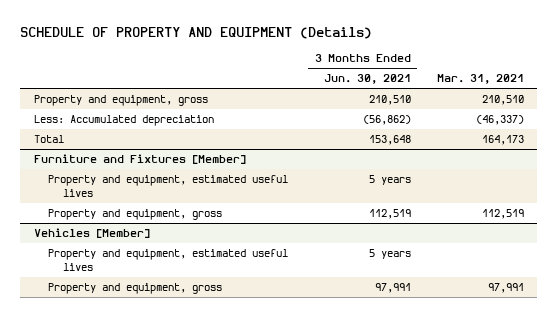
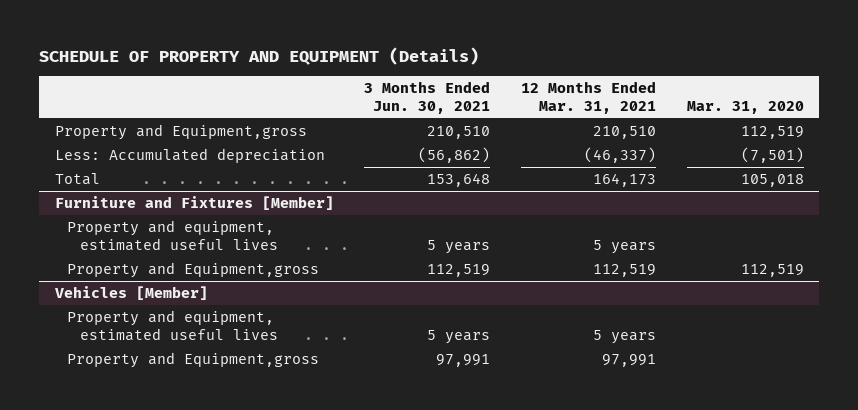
[436,74,524,85] Mar. 31, 2021 -> none
none -> [520,81,656,115] 12 Months Ended Mar. 31, 2021
none -> [686,101,804,115] Mar. 31, 2020
[33,95,208,107] Property and equipment, gross -> [54,123,307,140] Property and Equipment,gross
[48,209,223,221] Property and equipment, gross -> [67,261,320,278] Property and Equipment,gross
[48,283,223,295] Property and equipment, gross -> [67,351,320,368] Property and Equipment,gross

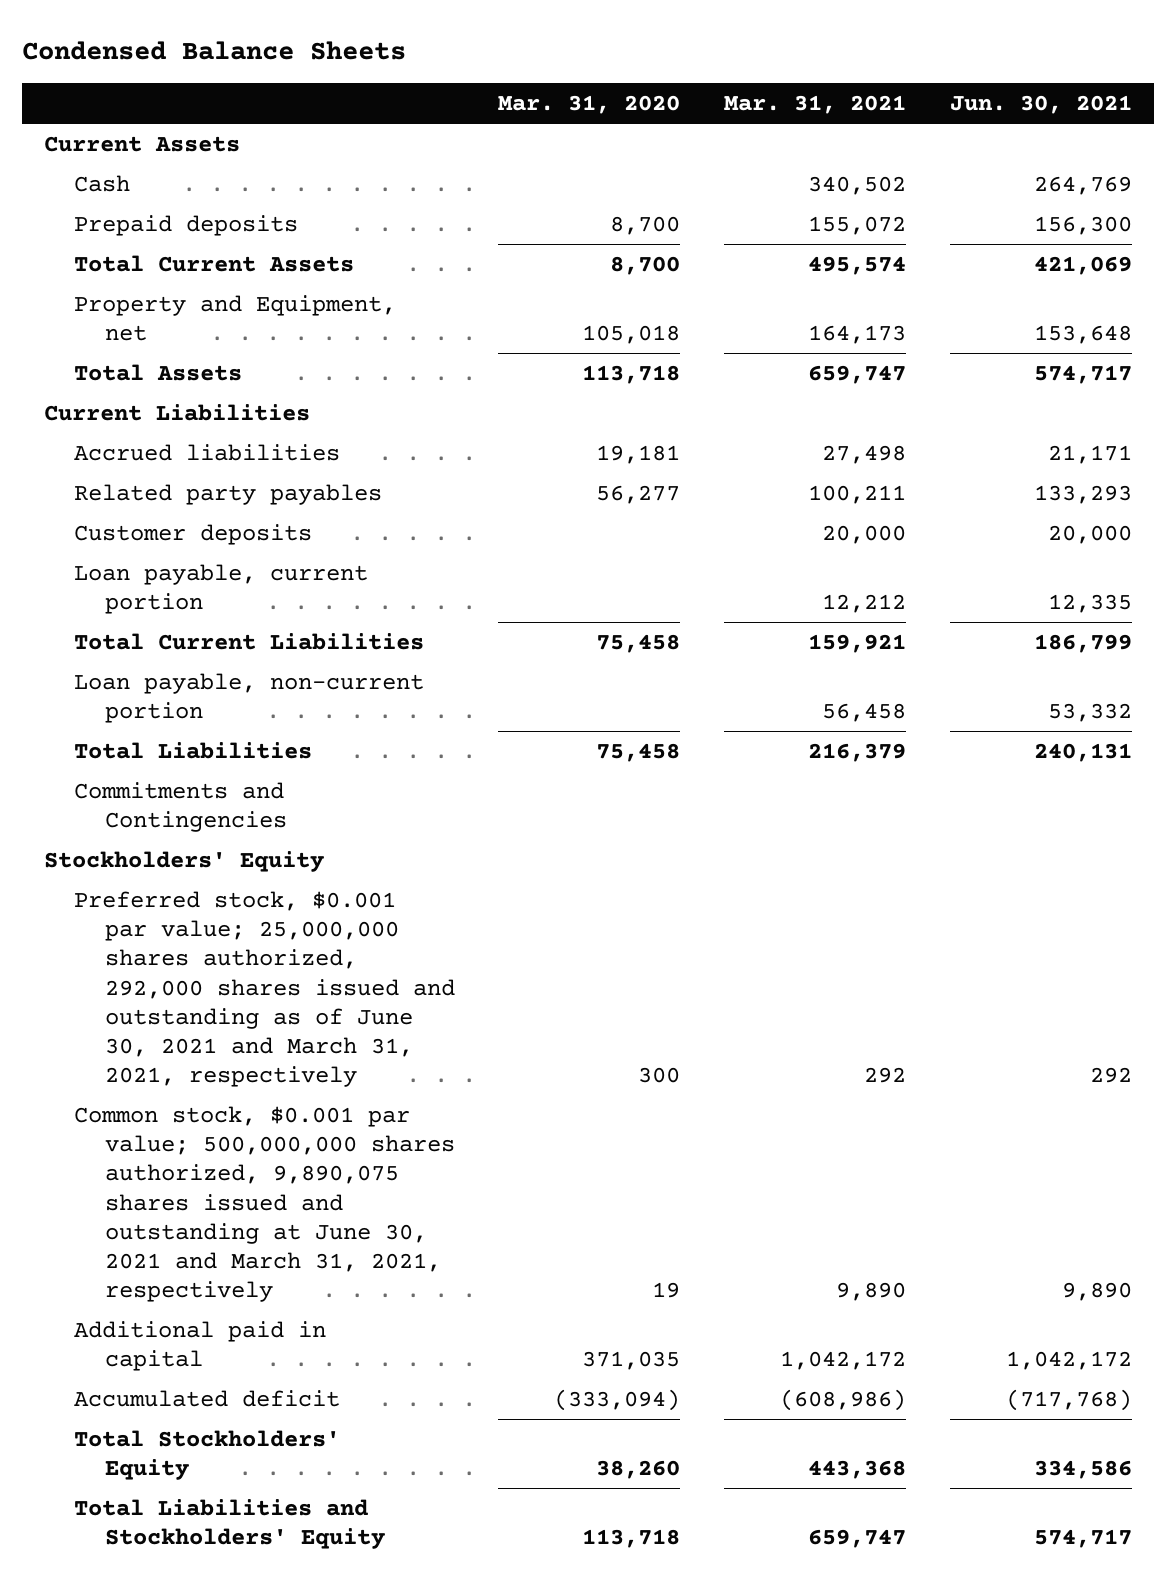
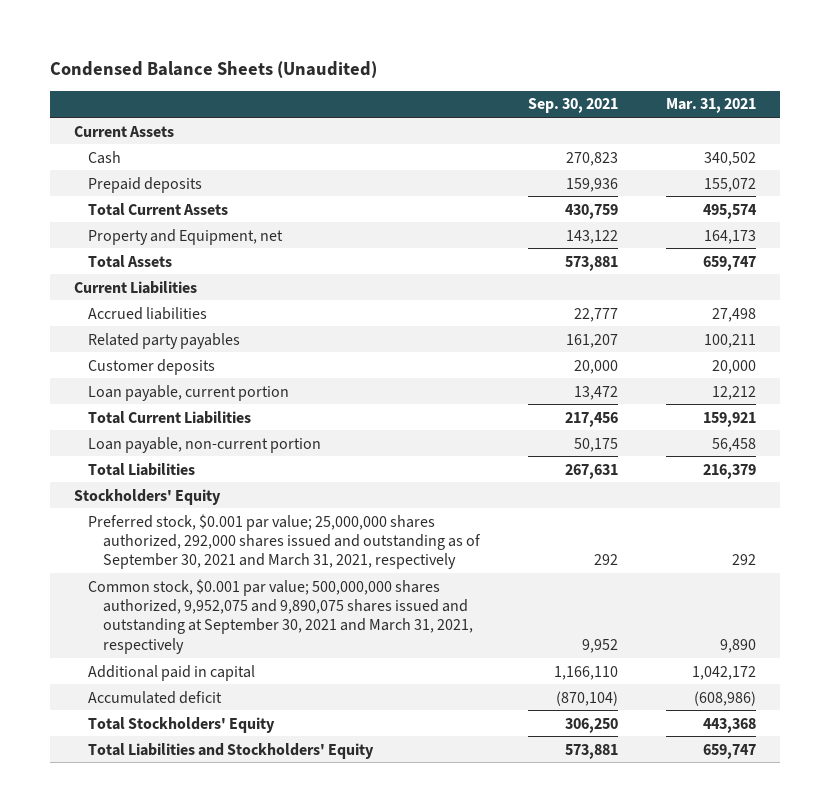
[22,41,407,61] Condensed Balance Sheets -> [49,60,377,78] Condensed Balance Sheets (Unaudited)
[498,95,681,115] Mar. 31, 2020 -> none
[949,95,1132,115] Jun. 30, 2021 -> none
none -> [527,98,618,114] Sep. 30, 2021
[74,781,287,833] Commitments and Contingencies -> none
[74,890,455,1088] Preferred stock, $0.001 par value; 25,000,000 shares authorized, 292,000 shares issued and outstanding as of June 30, 2021 and March 31, 2021, respectively -> [88,513,481,570] Preferred stock, $0.001 par value; 25,000,000 shares authorized, 292,000 shares issued and outstanding as of September 30, 2021 and March 31, 2021, respectively
[74,1105,455,1303] Common stock, $0.001 par value; 500,000,000 shares authorized, 9,890,075 shares issued and outstanding at June 30, 2021 and March 31, 2021, respectively -> [88,578,473,654] Common stock, $0.001 par value; 500,000,000 shares authorized, 9,952,075 and 9,890,075 shares issued and outstanding at September 30, 2021 and March 31, 2021, respectively

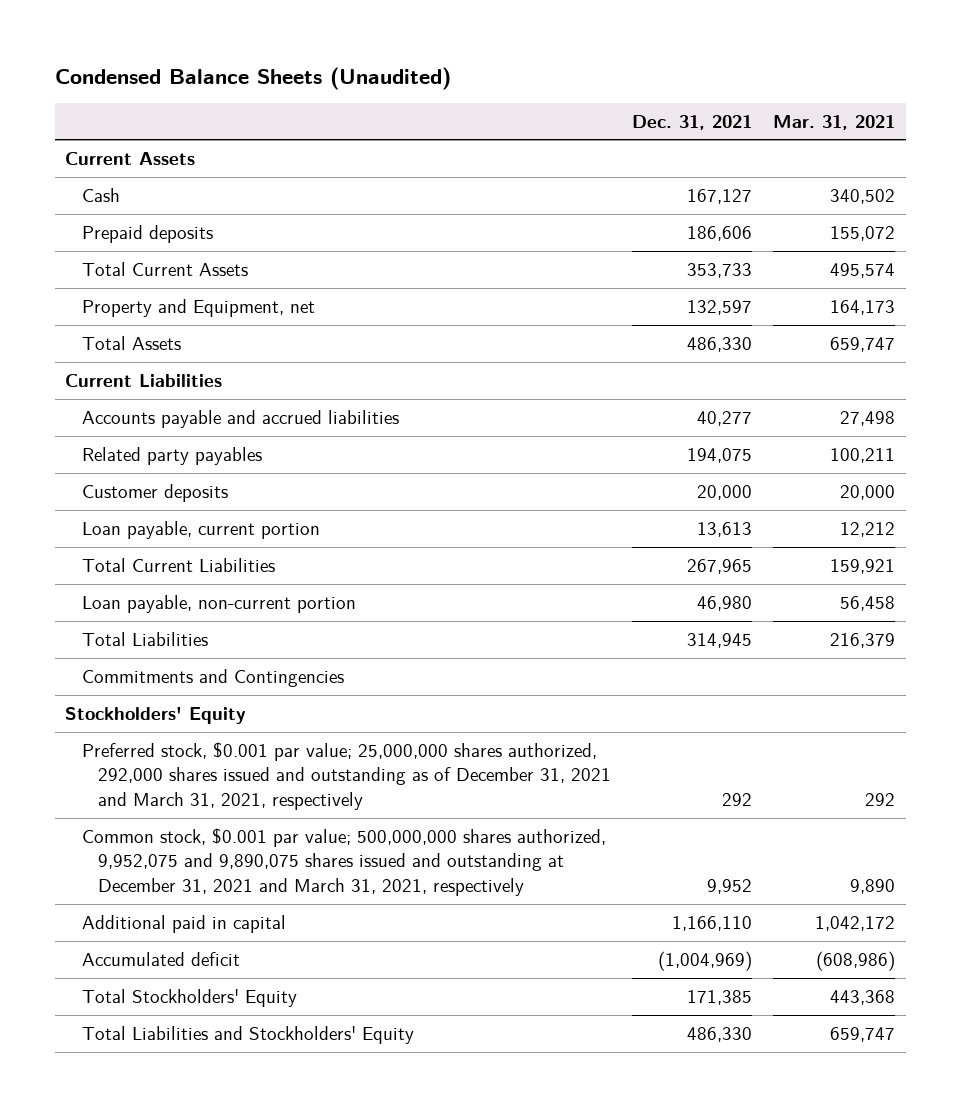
[527,98,618,114] Sep. 30, 2021 -> none
none -> [632,114,753,130] Dec. 31, 2021
[88,306,208,320] Accrued liabilities -> [81,410,399,429] Accounts payable and accrued liabilities
none -> [81,669,344,688] Commitments and Contingencies
[88,513,481,570] Preferred stock, $0.001 par value; 25,000,000 shares authorized, 292,000 shares issued and outstanding as of September 30, 2021 and March 31, 2021, respectively -> [81,742,612,810] Preferred stock, $0.001 par value; 25,000,000 shares authorized, 292,000 shares issued and outstanding as of December 31, 2021 and March 31, 2021, respectively
[88,578,473,654] Common stock, $0.001 par value; 500,000,000 shares authorized, 9,952,075 and 9,890,075 shares issued and outstanding at September 30, 2021 and March 31, 2021, respectively -> [81,828,606,896] Common stock, $0.001 par value; 500,000,000 shares authorized, 9,952,075 and 9,890,075 shares issued and outstanding at December 31, 2021 and March 31, 2021, respectively

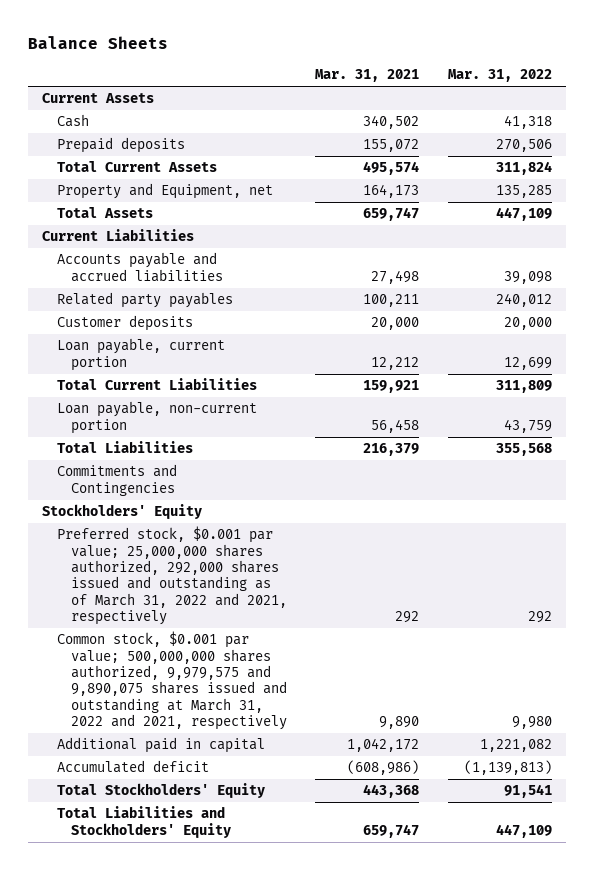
[54,66,451,90] Condensed Balance Sheets (Unaudited) -> [28,36,169,50] Balance Sheets
[632,114,753,130] Dec. 31, 2021 -> none
none -> [447,69,552,83] Mar. 31, 2022
[81,742,612,810] Preferred stock, $0.001 par value; 25,000,000 shares authorized, 292,000 shares issued and outstanding as of December 31, 2021 and March 31, 2021, respectively -> [56,526,288,626] Preferred stock, $0.001 par value; 25,000,000 shares authorized, 292,000 shares issued and outstanding as of March 31, 2022 and 2021, respectively
[81,828,606,896] Common stock, $0.001 par value; 500,000,000 shares authorized, 9,952,075 and 9,890,075 shares issued and outstanding at December 31, 2021 and March 31, 2021, respectively -> [56,631,288,731] Common stock, $0.001 par value; 500,000,000 shares authorized, 9,979,575 and 9,890,075 shares issued and outstanding at March 31, 2022 and 2021, respectively

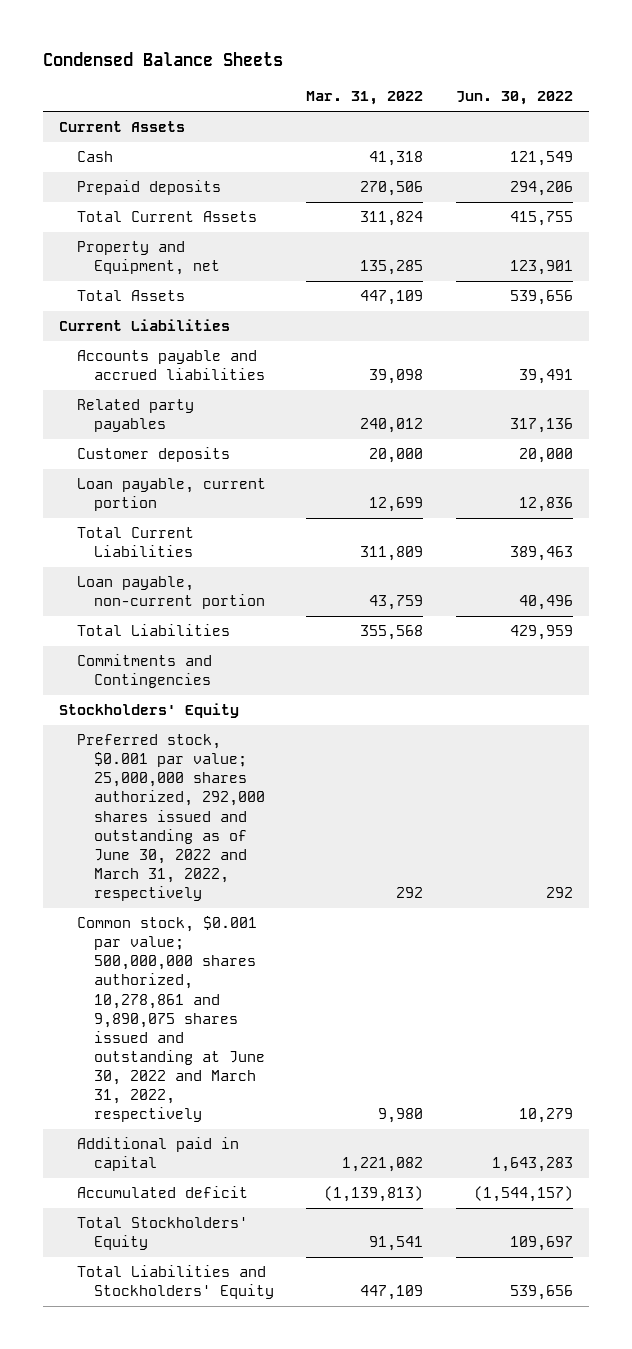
[28,36,169,50] Balance Sheets -> [43,52,284,67] Condensed Balance Sheets
[315,69,420,83] Mar. 31, 2021 -> none
none -> [455,91,573,106] Jun. 30, 2022
[56,526,288,626] Preferred stock, $0.001 par value; 25,000,000 shares authorized, 292,000 shares issued and outstanding as of March 31, 2022 and 2021, respectively -> [76,734,265,901] Preferred stock, $0.001 par value; 25,000,000 shares authorized, 292,000 shares issued and outstanding as of June 30, 2022 and March 31, 2022, respectively
[56,631,288,731] Common stock, $0.001 par value; 500,000,000 shares authorized, 9,979,575 and 9,890,075 shares issued and outstanding at March 31, 2022 and 2021, respectively -> [76,916,265,1122] Common stock, $0.001 par value; 500,000,000 shares authorized, 10,278,861 and 9,890,075 shares issued and outstanding at June 30, 2022 and March 31, 2022, respectively

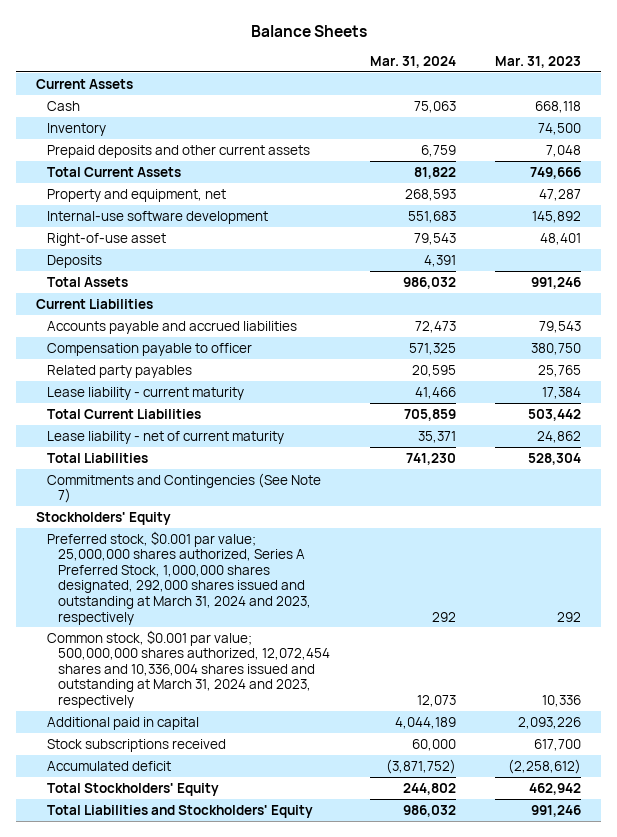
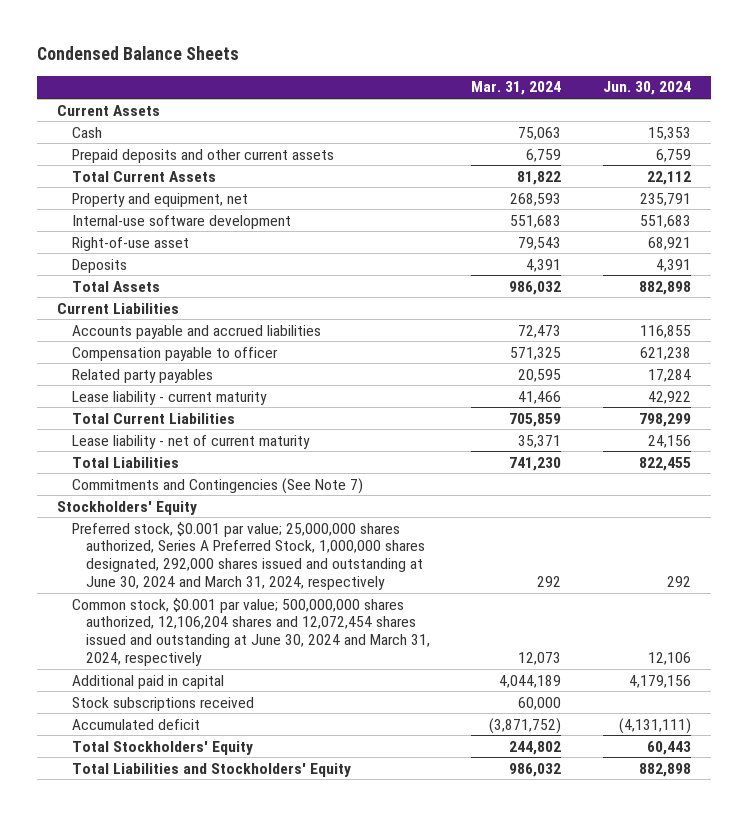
[250,24,367,37] Balance Sheets -> [36,46,239,61] Condensed Balance Sheets
[495,56,582,69] Mar. 31, 2023 -> none
none -> [602,81,691,96] Jun. 30, 2024
[46,122,106,136] Inventory -> none
[46,530,311,625] Preferred stock, $0.001 par value; 25,000,000 shares authorized, Series A Preferred Stock, 1,000,000 shares designated, 292,000 shares issued and outstanding at March 31, 2024 and 2023, respectively -> [71,521,425,590] Preferred stock, $0.001 par value; 25,000,000 shares authorized, Series A Preferred Stock, 1,000,000 shares designated, 292,000 shares issued and outstanding at June 30, 2024 and March 31, 2024, respectively
[46,629,330,708] Common stock, $0.001 par value; 500,000,000 shares authorized, 12,072,454 shares and 10,336,004 shares issued and outstanding at March 31, 2024 and 2023, respectively -> [71,597,430,666] Common stock, $0.001 par value; 500,000,000 shares authorized, 12,106,204 shares and 12,072,454 shares issued and outstanding at June 30, 2024 and March 31, 2024, respectively

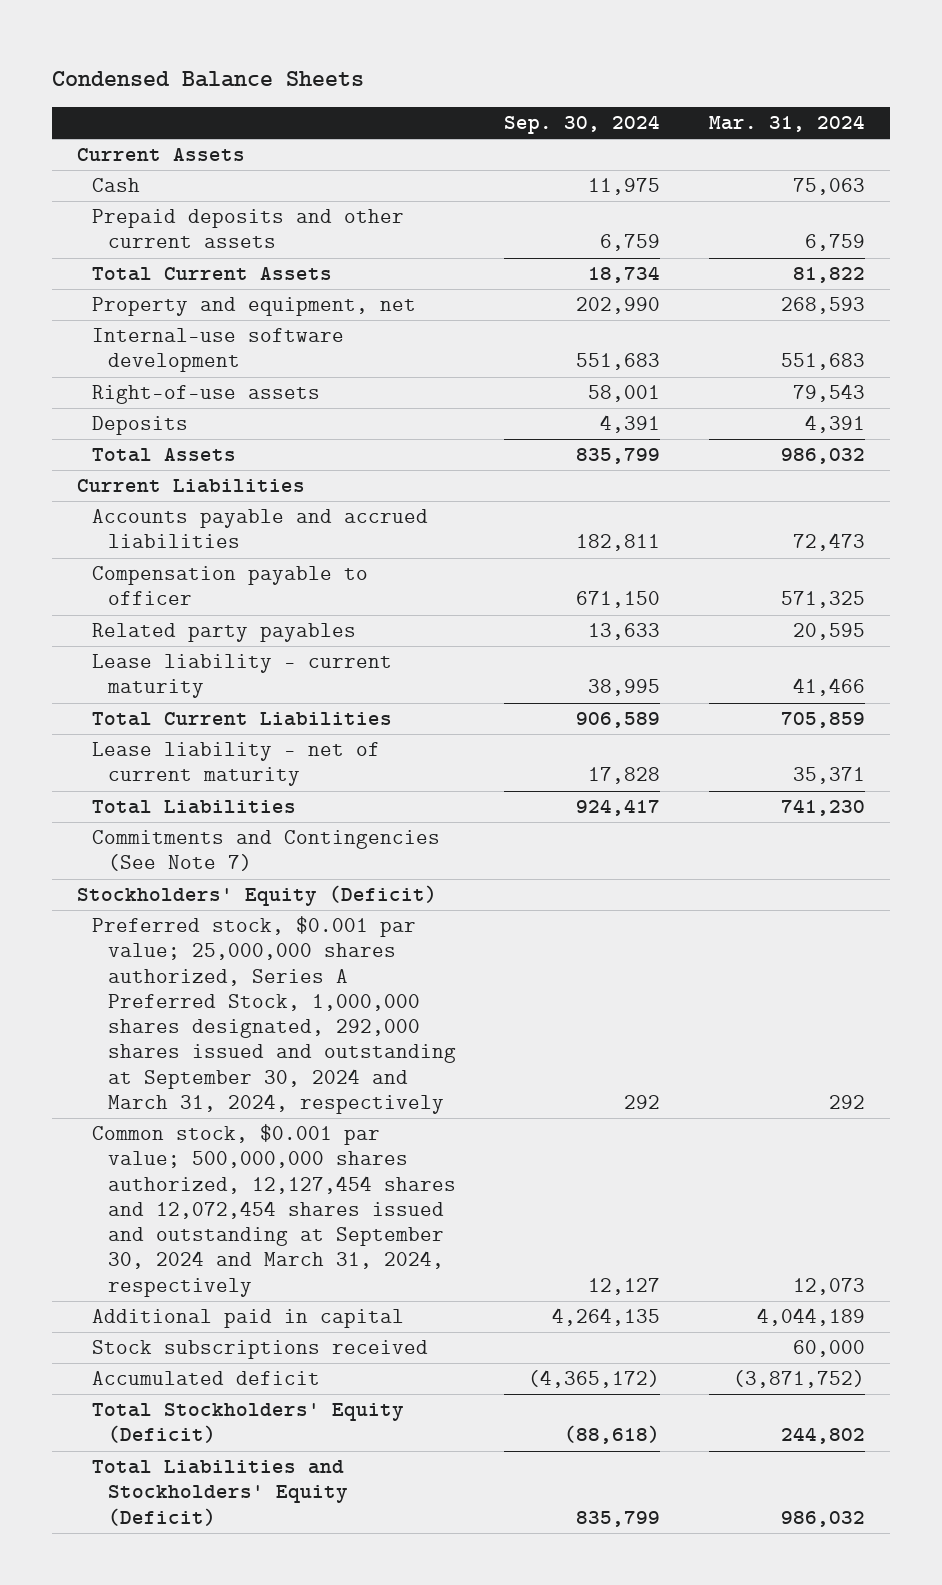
[602,81,691,96] Jun. 30, 2024 -> none
none -> [504,115,661,135] Sep. 30, 2024
[71,236,189,251] Right-of-use asset -> [92,385,321,405] Right-of-use assets
[57,500,198,515] Stockholders' Equity -> [76,885,437,907] Stockholders' Equity (Deficit)
[71,521,425,590] Preferred stock, $0.001 par value; 25,000,000 shares authorized, Series A Preferred Stock, 1,000,000 shares designated, 292,000 shares issued and outstanding at June 30, 2024 and March 31, 2024, respectively -> [92,916,456,1114] Preferred stock, $0.001 par value; 25,000,000 shares authorized, Series A Preferred Stock, 1,000,000 shares designated, 292,000 shares issued and outstanding at September 30, 2024 and March 31, 2024, respectively
[71,597,430,666] Common stock, $0.001 par value; 500,000,000 shares authorized, 12,106,204 shares and 12,072,454 shares issued and outstanding at June 30, 2024 and March 31, 2024, respectively -> [92,1124,456,1297] Common stock, $0.001 par value; 500,000,000 shares authorized, 12,127,454 shares and 12,072,454 shares issued and outstanding at September 30, 2024 and March 31, 2024, respectively
[71,740,253,755] Total Stockholders' Equity -> [92,1403,405,1444] Total Stockholders' Equity (Deficit)
[71,762,351,777] Total Liabilities and Stockholders' Equity -> [92,1460,348,1526] Total Liabilities and Stockholders' Equity (Deficit)

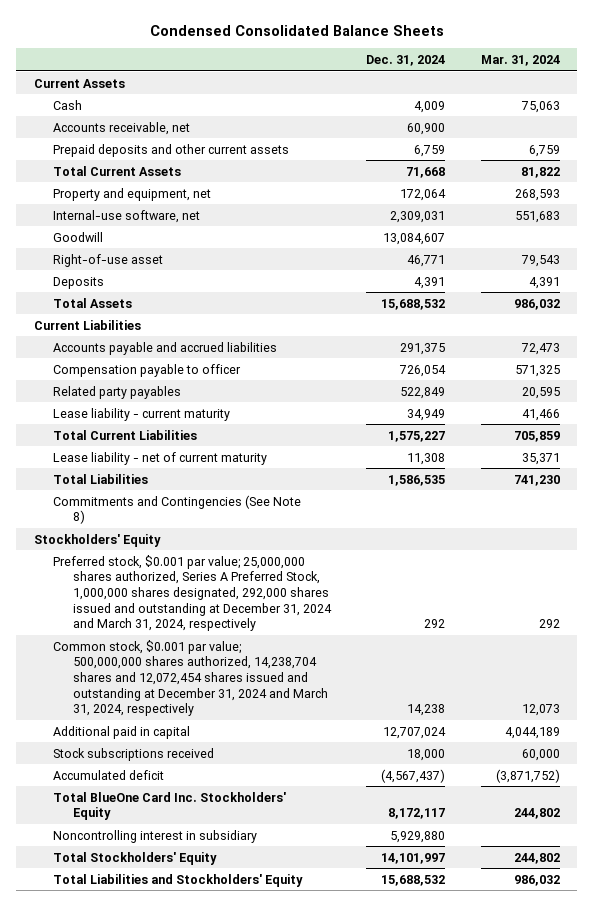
[52,70,365,87] Condensed Balance Sheets -> [149,24,444,36] Condensed Consolidated Balance Sheets
[504,115,661,135] Sep. 30, 2024 -> none
none -> [366,54,446,66] Dec. 31, 2024
none -> [53,121,191,135] Accounts receivable, net
[92,328,345,373] Internal-use software development -> [53,209,201,223] Internal-use software, net
none -> [53,231,104,242] Goodwill
[92,385,321,405] Right-of-use assets -> [53,253,164,267] Right-of-use asset
[92,830,441,872] Commitments and Contingencies (See Note 7) -> [53,494,302,525] Commitments and Contingencies (See Note 8)
[76,885,437,907] Stockholders' Equity (Deficit) -> [33,533,161,547] Stockholders' Equity
[92,916,456,1114] Preferred stock, $0.001 par value; 25,000,000 shares authorized, Series A Preferred Stock, 1,000,000 shares designated, 292,000 shares issued and outstanding at September 30, 2024 and March 31, 2024, respectively -> [53,554,333,632] Preferred stock, $0.001 par value; 25,000,000 shares authorized, Series A Preferred Stock, 1,000,000 shares designated, 292,000 shares issued and outstanding at December 31, 2024 and March 31, 2024, respectively
[92,1124,456,1297] Common stock, $0.001 par value; 500,000,000 shares authorized, 12,127,454 shares and 12,072,454 shares issued and outstanding at September 30, 2024 and March 31, 2024, respectively -> [53,639,329,717] Common stock, $0.001 par value; 500,000,000 shares authorized, 14,238,704 shares and 12,072,454 shares issued and outstanding at December 31, 2024 and March 31, 2024, respectively
[92,1403,405,1444] Total Stockholders' Equity (Deficit) -> [53,791,287,821] Total BlueOne Card Inc. Stockholders' Equity
none -> [53,829,258,843] Noncontrolling interest in subsidiary
none -> [53,851,218,865] Total Stockholders' Equity
[92,1460,348,1526] Total Liabilities and Stockholders' Equity (Deficit) -> [53,873,304,887] Total Liabilities and Stockholders' Equity

